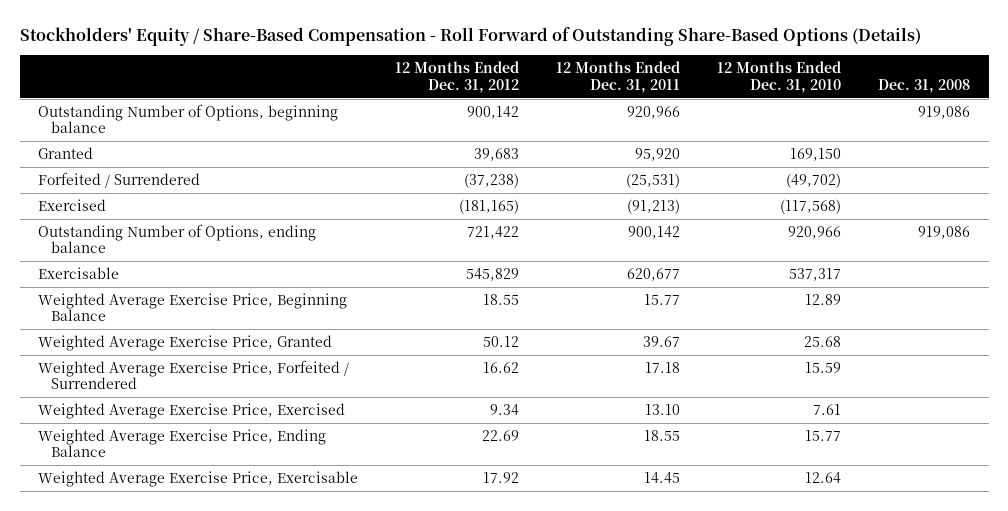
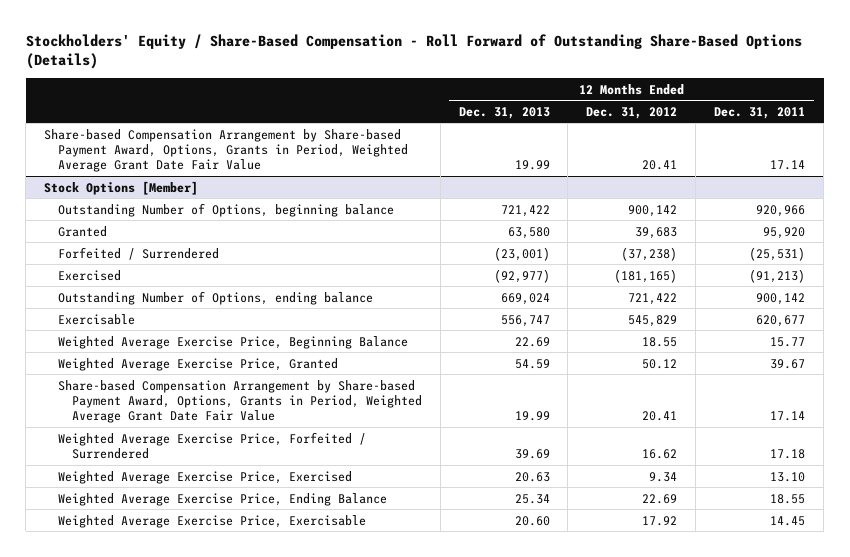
[717,61,842,93] 12 Months Ended Dec. 31, 2010 -> none
[878,78,971,93] Dec. 31, 2008 -> none
none -> [458,106,550,119] Dec. 31, 2013
none -> [44,128,409,173] Share-based Compensation Arrangement by Share-based Payment Award, Options, Grants in Period, Weighted Average Grant Date Fair Value
none -> [44,180,199,195] Stock Options [Member]
none -> [58,379,422,424] Share-based Compensation Arrangement by Share-based Payment Award, Options, Grants in Period, Weighted Average Grant Date Fair Value

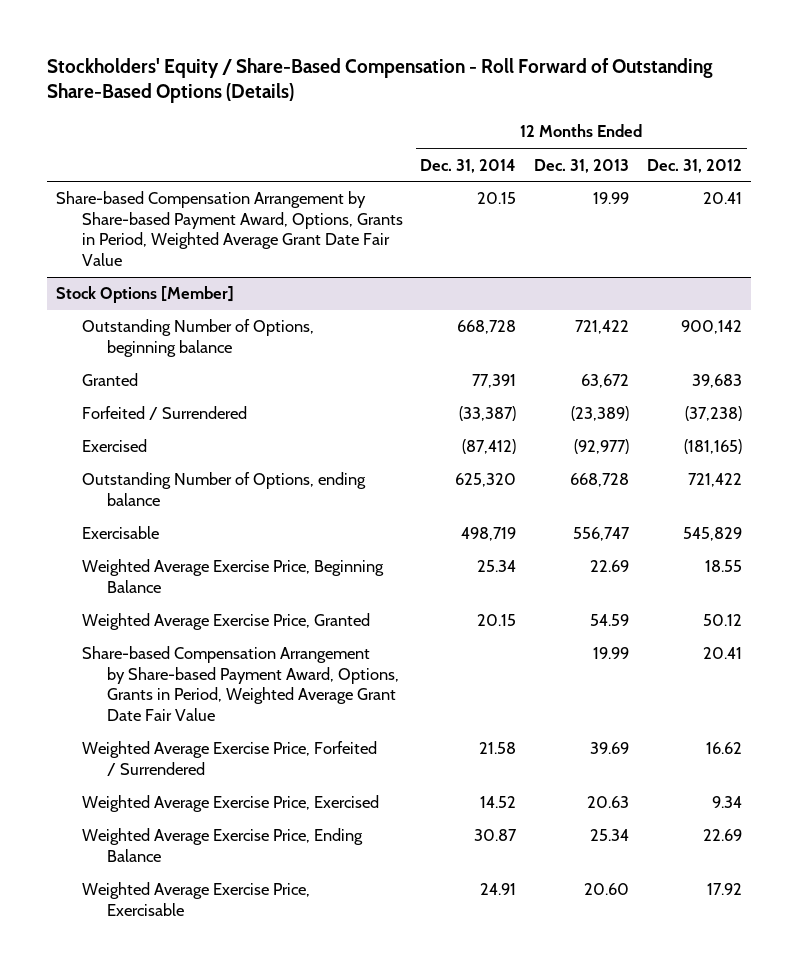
[714,106,806,119] Dec. 31, 2011 -> none
none -> [420,158,517,173] Dec. 31, 2014
[507,226,550,239] 63,580 -> [581,374,630,389] 63,672
[493,246,550,261] (23,001) -> [571,406,630,422] (23,389)
[500,292,550,305] 669,024 -> [570,473,630,488] 668,728

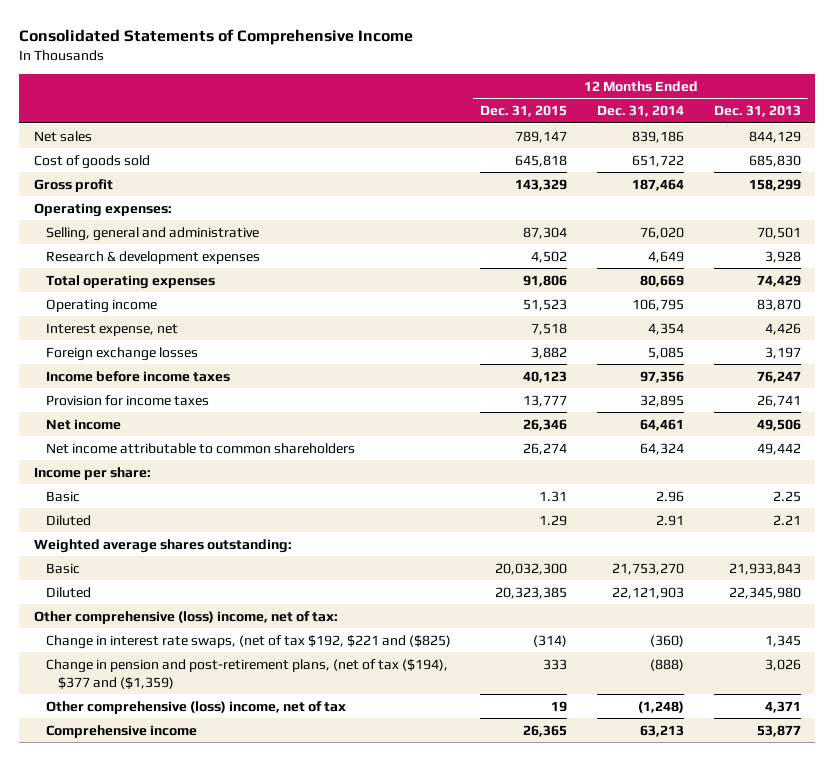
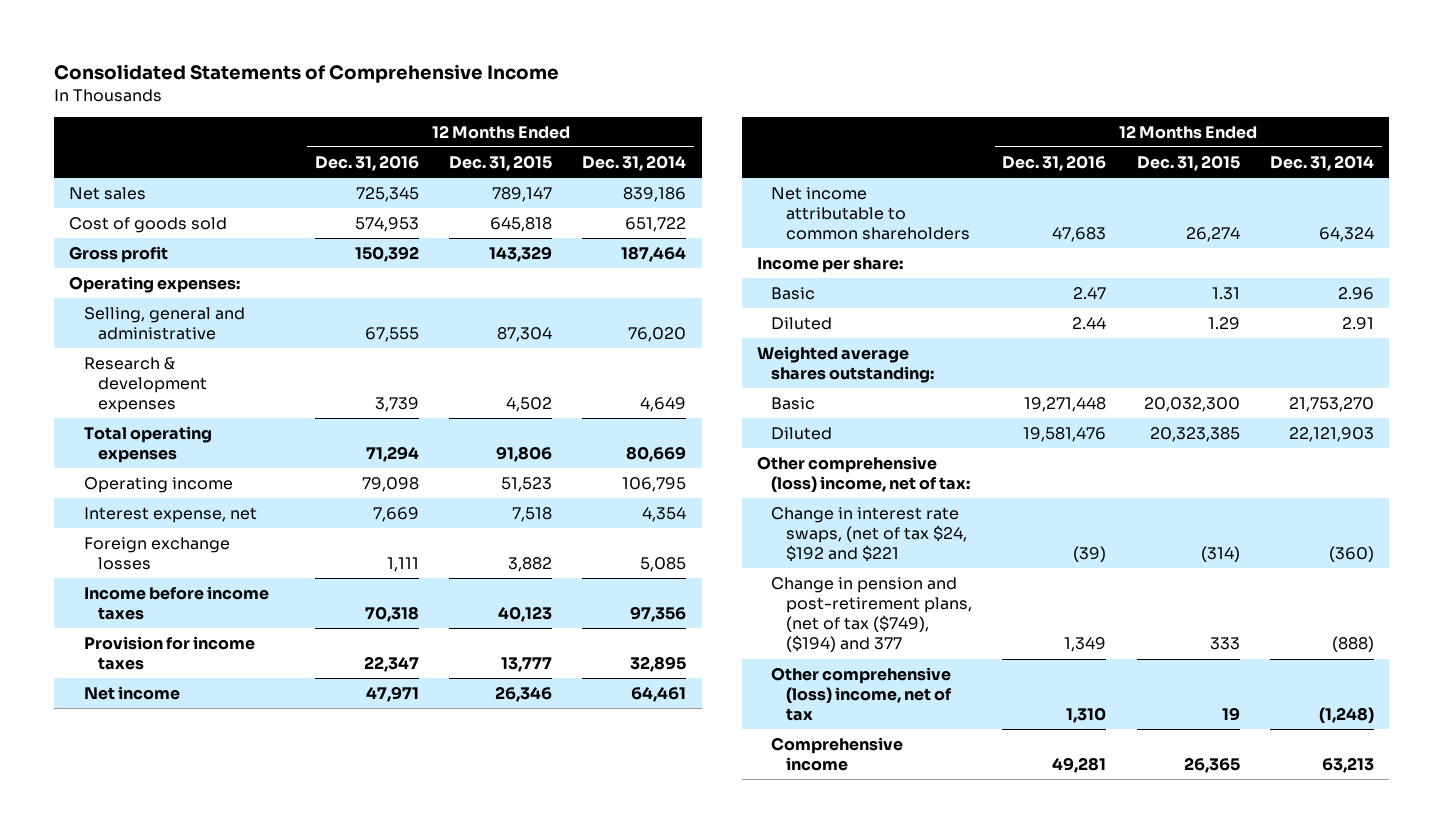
[713,104,801,117] Dec. 31, 2013 -> none
none -> [314,154,419,171] Dec. 31, 2016
[45,634,451,649] Change in interest rate swaps, (net of tax $192, $221 and ($825) -> [771,506,967,563] Change in interest rate swaps, (net of tax $24, $192 and $221
[45,658,448,689] Change in pension and post-retirement plans, (net of tax ($194), $377 and ($1,359) -> [771,576,972,653] Change in pension and post-retirement plans, (net of tax ($749), ($194) and 377

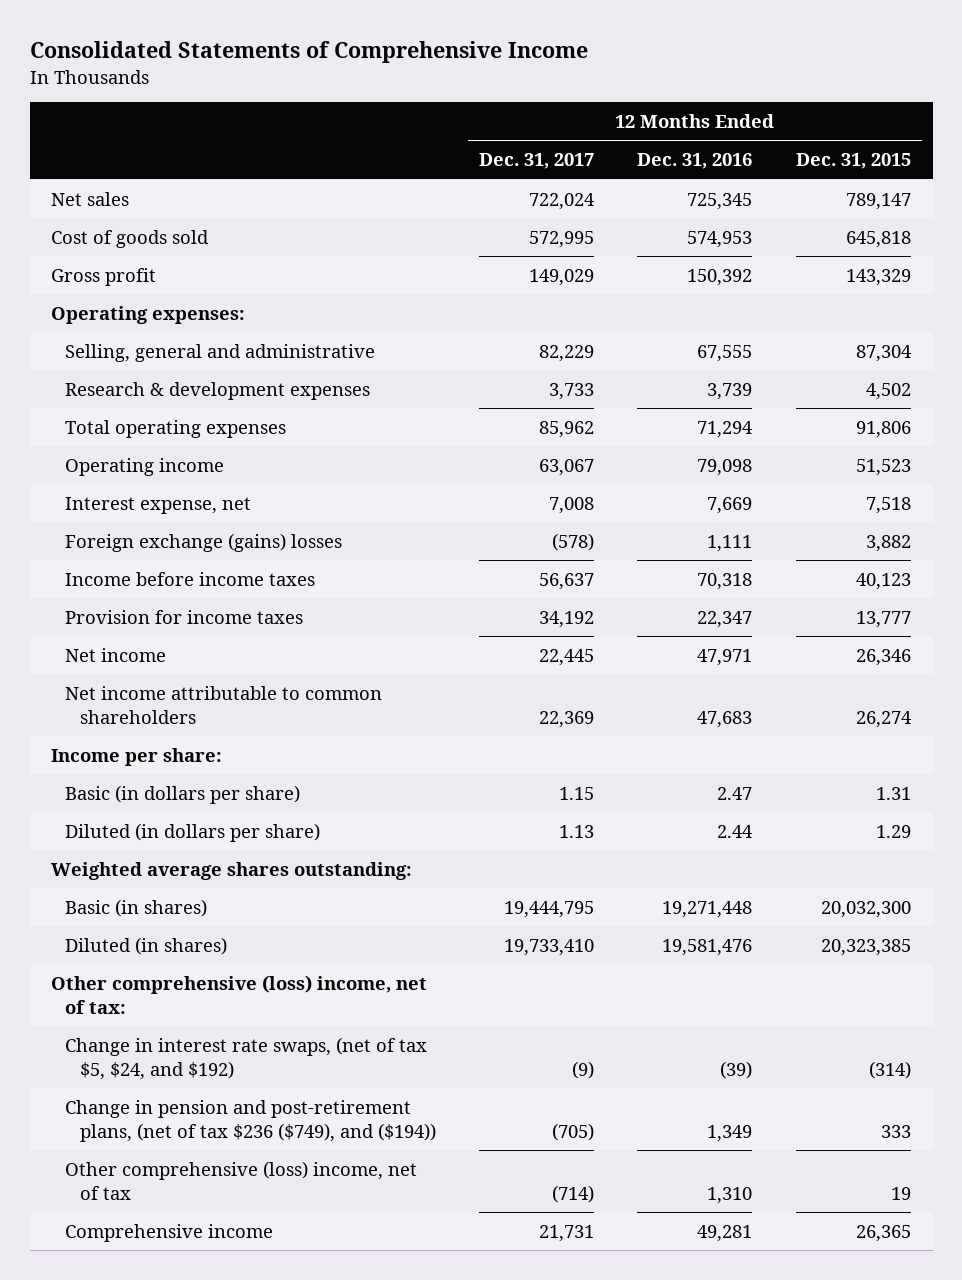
[582,154,687,171] Dec. 31, 2014 -> none
none -> [479,153,595,170] Dec. 31, 2017
[83,536,230,571] Foreign exchange losses -> [65,532,343,552] Foreign exchange (gains) losses
[771,286,816,300] Basic -> [65,784,301,804] Basic (in dollars per share)
[771,316,833,330] Diluted -> [65,822,321,842] Diluted (in dollars per share)
[771,396,816,410] Basic -> [65,898,208,917] Basic (in shares)
[771,426,833,440] Diluted -> [65,936,228,955] Diluted (in shares)
[771,506,967,563] Change in interest rate swaps, (net of tax $24, $192 and $221 -> [65,1036,428,1080] Change in interest rate swaps, (net of tax $5, $24, and $192)
[771,576,972,653] Change in pension and post-retirement plans, (net of tax ($749), ($194) and 377 -> [65,1099,436,1142] Change in pension and post-retirement plans, (net of tax $236 ($749), and ($194))

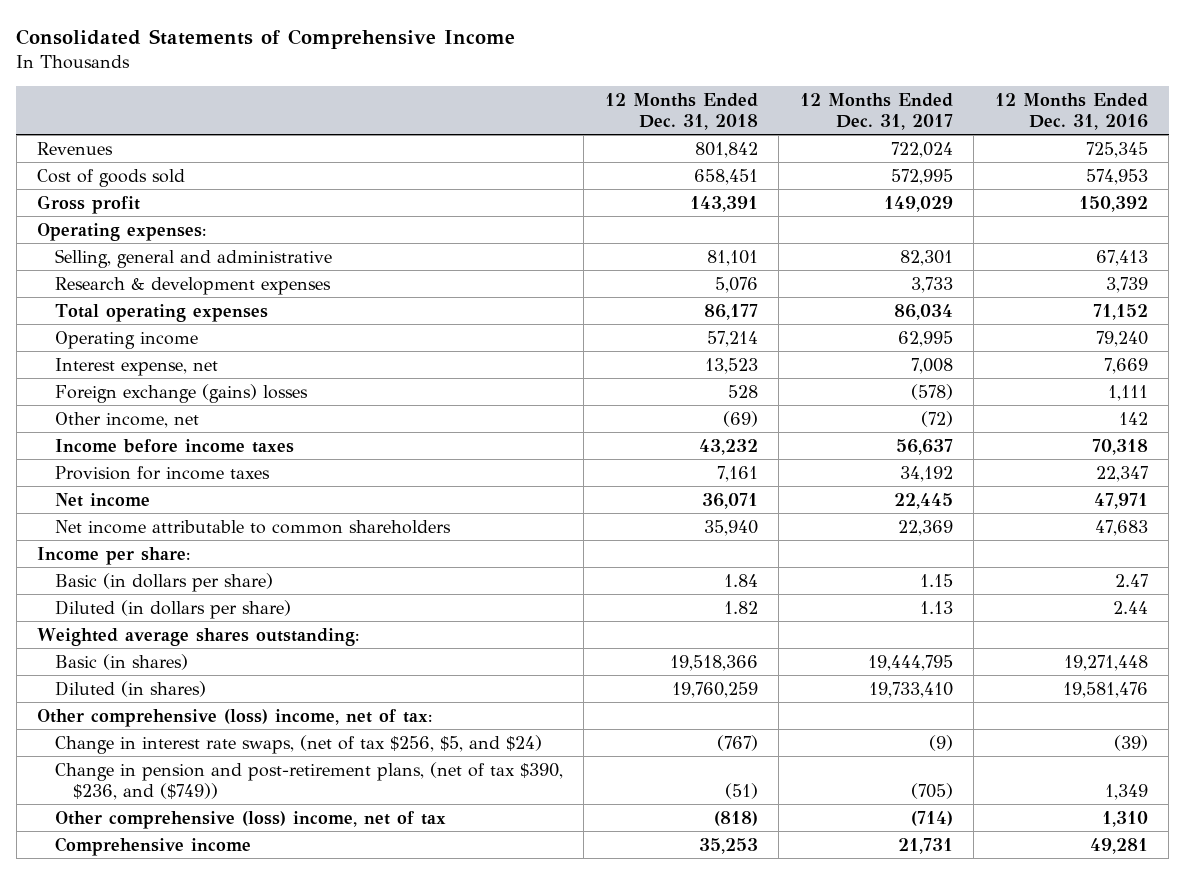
[795,153,911,170] Dec. 31, 2015 -> none
none -> [604,92,758,130] 12 Months Ended Dec. 31, 2018
[51,191,130,206] Net sales -> [37,141,114,155] Revenues
[539,344,595,362] 82,229 -> [899,249,953,266] 82,301
[697,344,753,362] 67,555 -> [1095,249,1148,266] 67,413
[539,420,595,438] 85,962 -> [893,303,953,320] 86,034
[697,420,754,438] 71,294 -> [1092,303,1148,320] 71,152
[539,458,595,476] 63,067 -> [897,330,953,347] 62,995
[697,458,753,476] 79,098 -> [1095,330,1148,347] 79,240
none -> [54,411,199,428] Other income, net
[65,1036,428,1080] Change in interest rate swaps, (net of tax $5, $24, and $192) -> [54,734,542,754] Change in interest rate swaps, (net of tax $256, $5, and $24)
[65,1099,436,1142] Change in pension and post-retirement plans, (net of tax $236 ($749), and ($194)) -> [54,761,563,800] Change in pension and post-retirement plans, (net of tax $390, $236, and ($749))

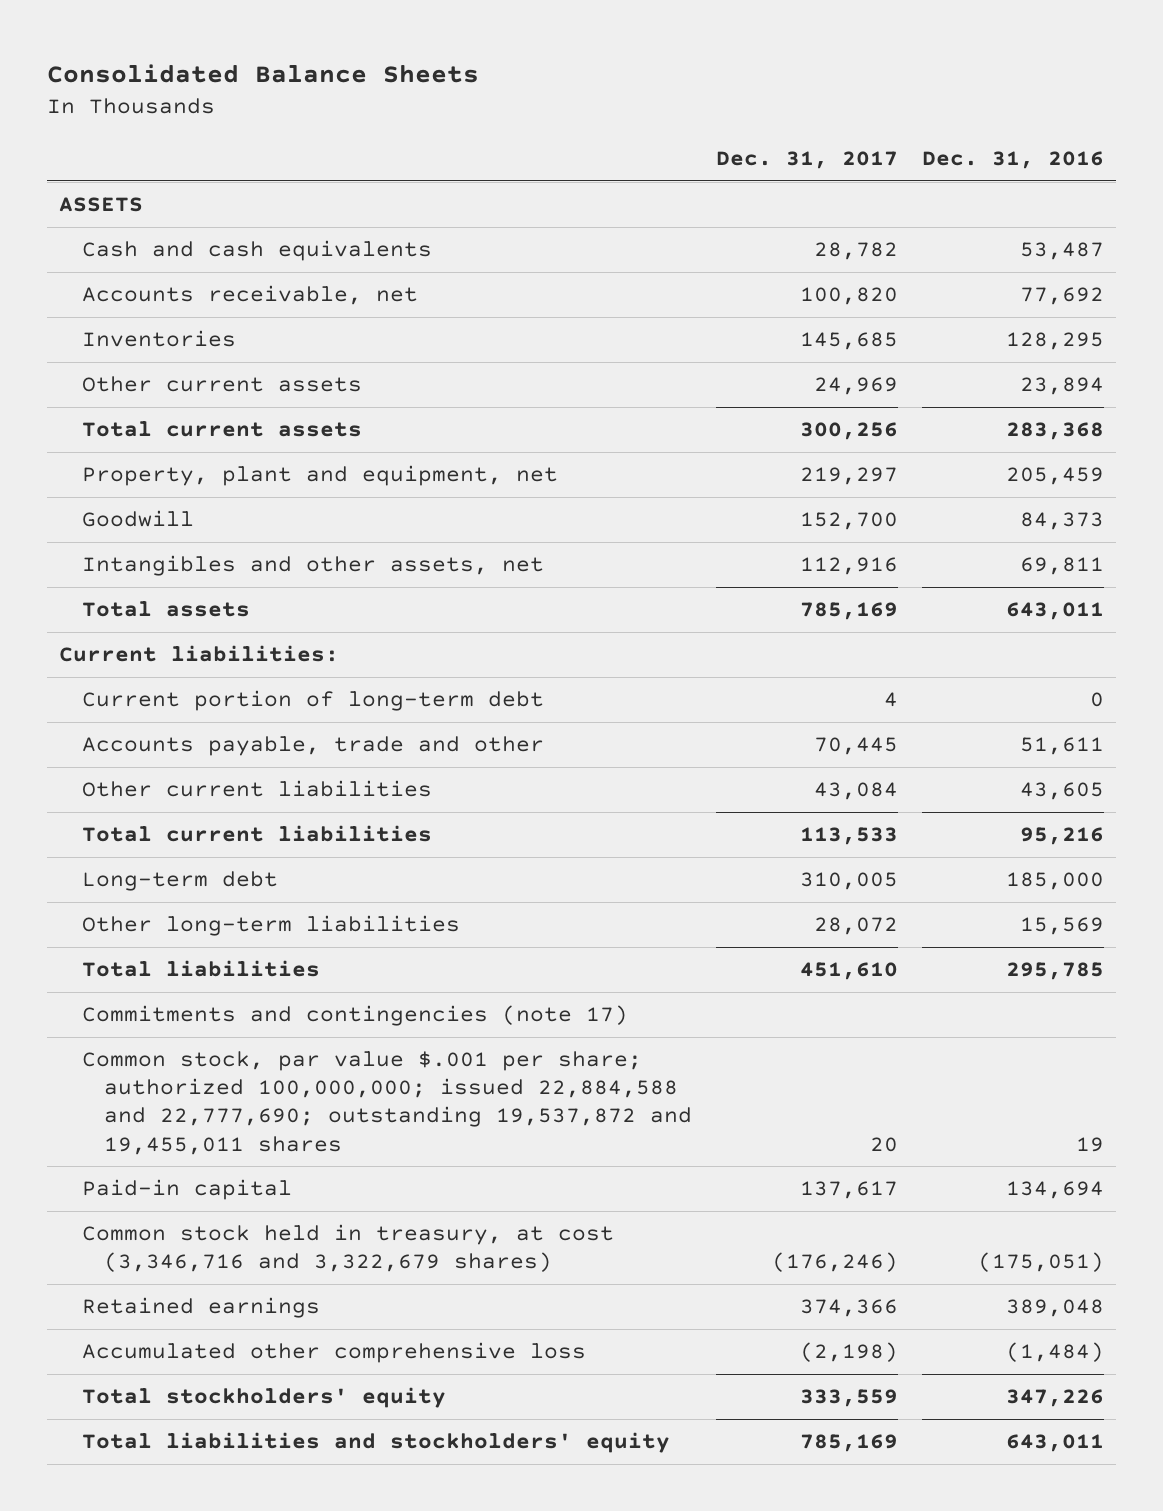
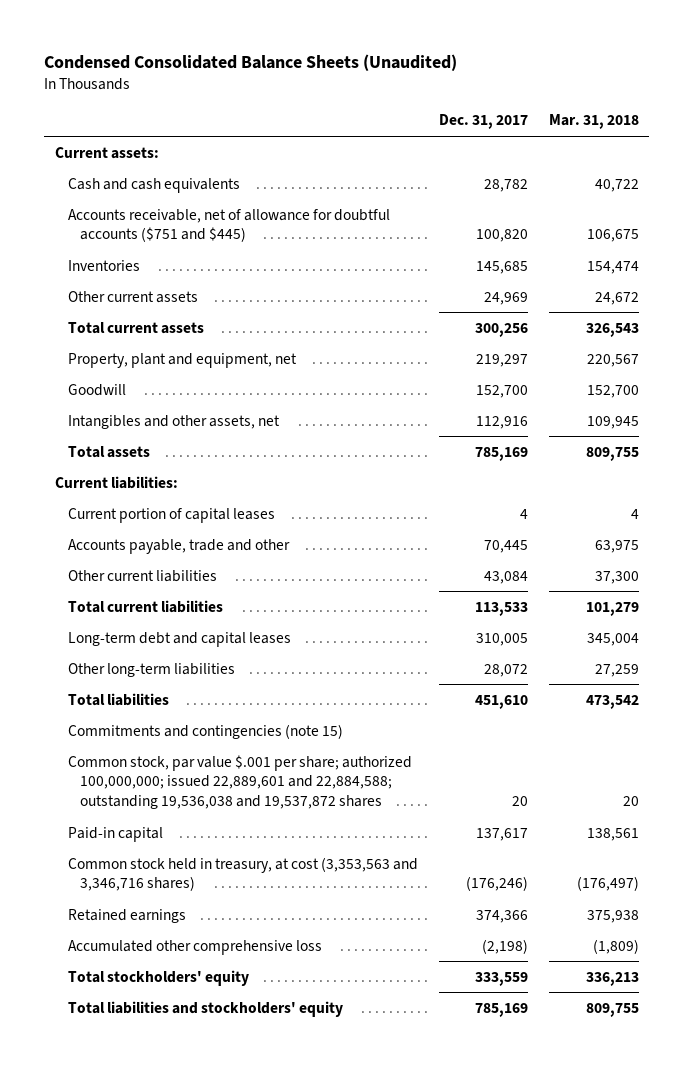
[46,64,479,84] Consolidated Balance Sheets -> [44,54,458,72] Condensed Consolidated Balance Sheets (Unaudited)
[921,150,1104,169] Dec. 31, 2016 -> none
none -> [548,114,639,130] Mar. 31, 2018
[58,196,143,212] ASSETS -> [54,146,159,159] Current assets:
[81,284,418,305] Accounts receivable, net -> [67,208,390,243] Accounts receivable, net of allowance for doubtful accounts ($751 and $445)
[81,689,544,711] Current portion of long-term debt -> [67,507,275,523] Current portion of capital leases
[81,870,278,891] Long-term debt -> [67,631,291,647] Long-term debt and capital leases
[81,1004,628,1026] Commitments and contingencies (note 17) -> [67,723,343,739] Commitments and contingencies (note 15)
[81,1050,693,1155] Common stock, par value $.001 per share; authorized 100,000,000; issued 22,884,588 and 22,777,690; outstanding 19,537,872 and 19,455,011 shares -> [67,754,412,810] Common stock, par value $.001 per share; authorized 100,000,000; issued 22,889,601 and 22,884,588; outstanding 19,536,038 and 19,537,872 shares
[81,1223,614,1273] Common stock held in treasury, at cost (3,346,716 and 3,322,679 shares) -> [67,856,418,892] Common stock held in treasury, at cost (3,353,563 and 3,346,716 shares)

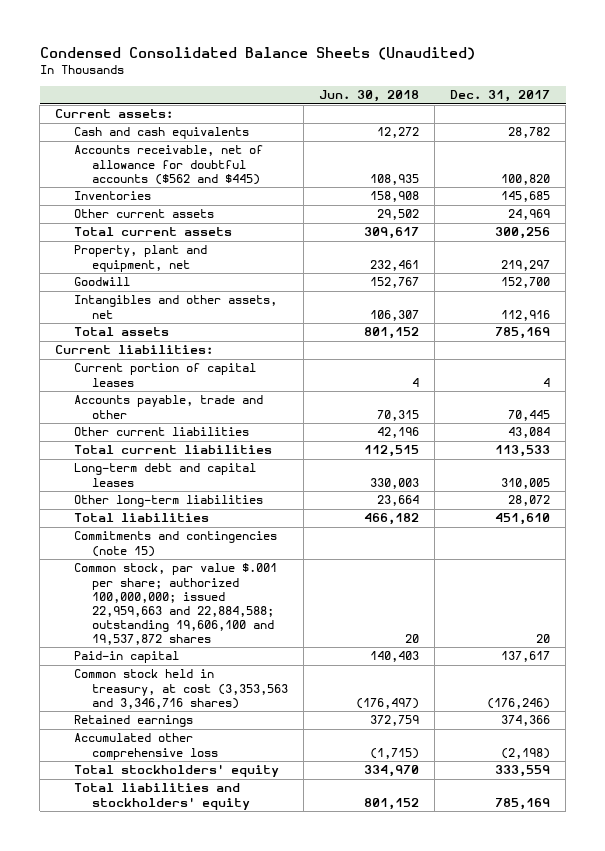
[548,114,639,130] Mar. 31, 2018 -> none
none -> [319,90,420,103] Jun. 30, 2018
[67,208,390,243] Accounts receivable, net of allowance for doubtful accounts ($751 and $445) -> [73,145,263,185] Accounts receivable, net of allowance for doubtful accounts ($562 and $445)
[67,754,412,810] Common stock, par value $.001 per share; authorized 100,000,000; issued 22,889,601 and 22,884,588; outstanding 19,536,038 and 19,537,872 shares -> [73,563,277,645] Common stock, par value $.001 per share; authorized 100,000,000; issued 22,959,663 and 22,884,588; outstanding 19,606,100 and 19,537,872 shares

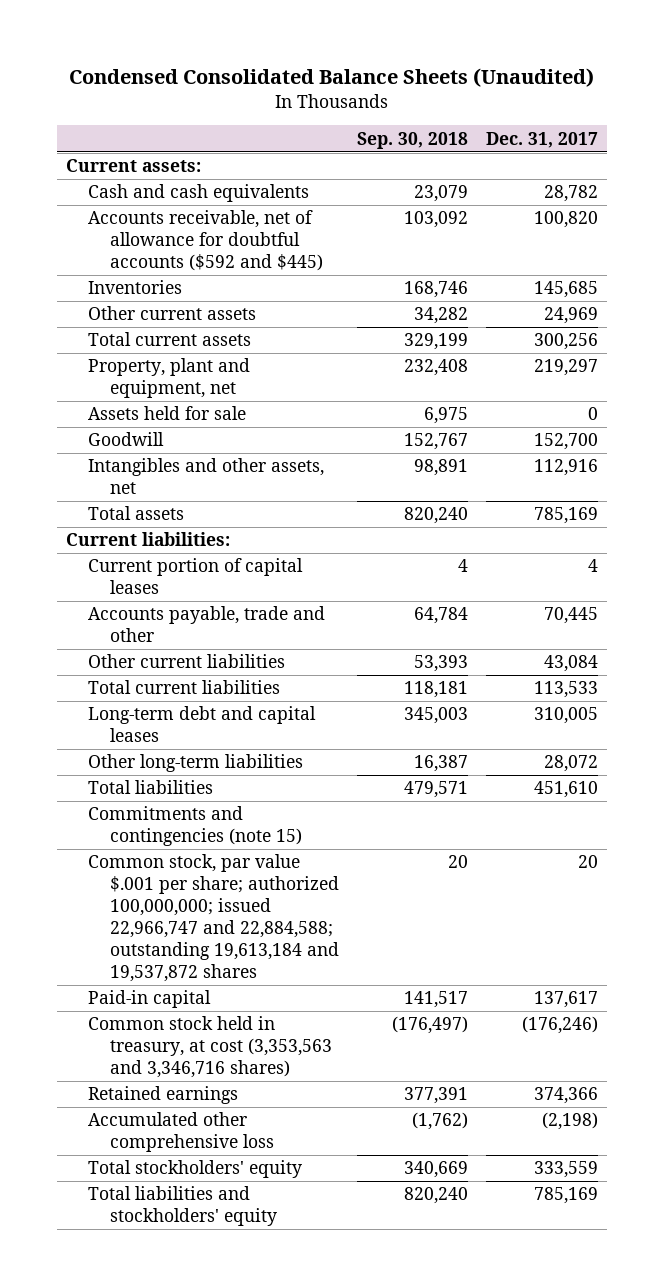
[319,90,420,103] Jun. 30, 2018 -> none
none -> [357,131,469,149] Sep. 30, 2018
[73,145,263,185] Accounts receivable, net of allowance for doubtful accounts ($562 and $445) -> [88,210,324,272] Accounts receivable, net of allowance for doubtful accounts ($592 and $445)
none -> [88,406,247,421] Assets held for sale
[73,563,277,645] Common stock, par value $.001 per share; authorized 100,000,000; issued 22,959,663 and 22,884,588; outstanding 19,606,100 and 19,537,872 shares -> [88,854,340,983] Common stock, par value $.001 per share; authorized 100,000,000; issued 22,966,747 and 22,884,588; outstanding 19,613,184 and 19,537,872 shares

